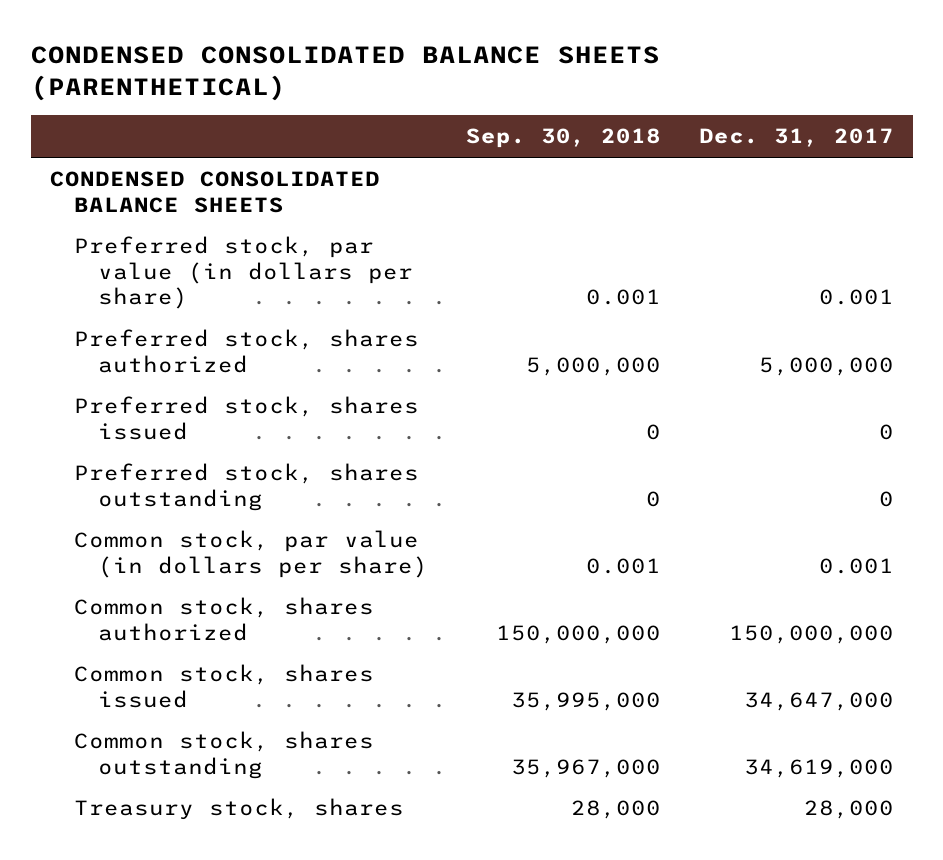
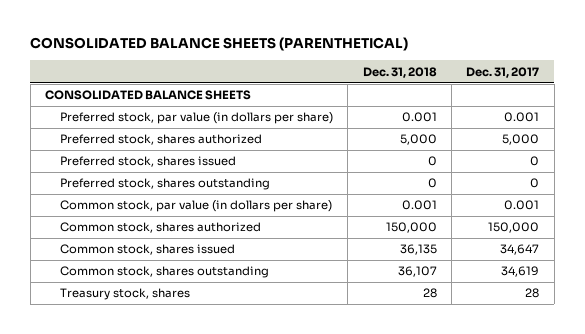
[30,45,660,101] CONDENSED CONSOLIDATED BALANCE SHEETS (PARENTHETICAL) -> [30,37,409,52] CONSOLIDATED BALANCE SHEETS (PARENTHETICAL)
[465,128,661,149] Sep. 30, 2018 -> none
none -> [362,66,437,78] Dec. 31, 2018
[49,171,380,213] CONDENSED CONSOLIDATED BALANCE SHEETS -> [45,90,252,101] CONSOLIDATED BALANCE SHEETS
[758,356,894,376] 5,000,000 -> [502,134,540,146] 5,000
[728,624,894,644] 150,000,000 -> [488,222,540,234] 150,000
[743,691,894,711] 34,647,000 -> [500,244,540,256] 34,647
[743,758,894,778] 34,619,000 -> [501,266,540,278] 34,619
[803,800,894,820] 28,000 -> [525,288,540,299] 28

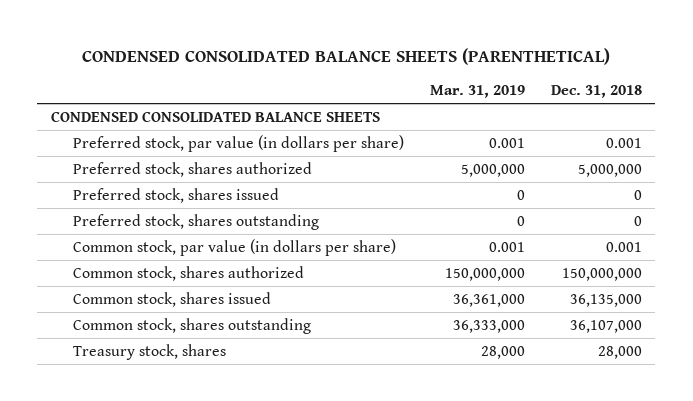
[30,37,409,52] CONSOLIDATED BALANCE SHEETS (PARENTHETICAL) -> [82,47,611,65] CONDENSED CONSOLIDATED BALANCE SHEETS (PARENTHETICAL)
[466,66,540,78] Dec. 31, 2017 -> none
none -> [429,84,525,98] Mar. 31, 2019
[45,90,252,101] CONSOLIDATED BALANCE SHEETS -> [50,110,380,122] CONDENSED CONSOLIDATED BALANCE SHEETS
[399,134,437,146] 5,000 -> [578,163,643,177] 5,000,000
[385,222,437,234] 150,000 -> [562,267,643,281] 150,000,000
[399,244,437,256] 36,135 -> [570,293,643,307] 36,135,000
[397,266,437,278] 36,107 -> [570,319,643,333] 36,107,000
[422,288,437,299] 28 -> [598,345,643,359] 28,000

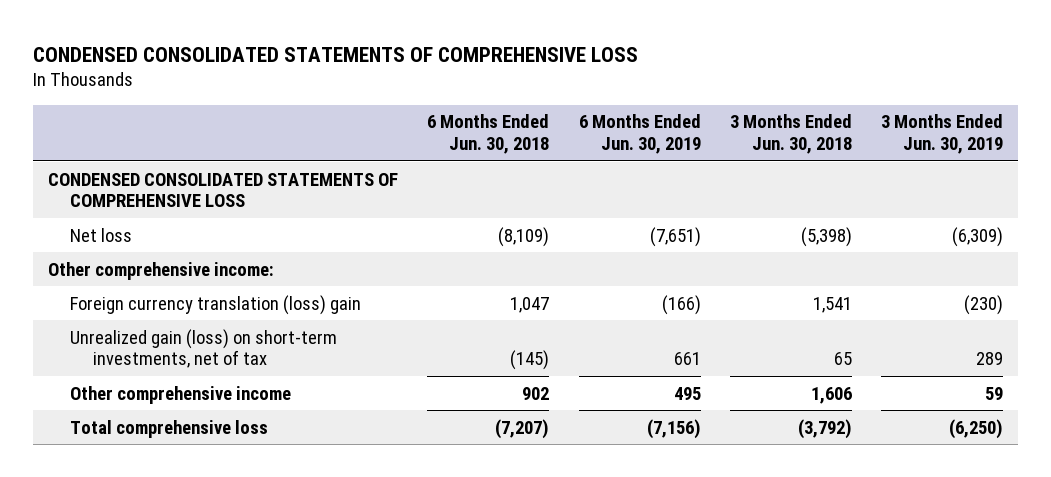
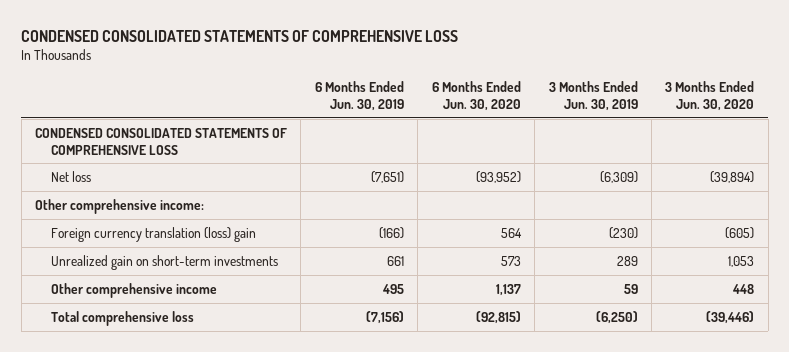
[427,114,550,155] 6 Months Ended Jun. 30, 2018 -> none
[729,114,852,155] 3 Months Ended Jun. 30, 2018 -> none
none -> [431,81,521,112] 6 Months Ended Jun. 30, 2020
none -> [665,81,755,112] 3 Months Ended Jun. 30, 2020
[70,328,338,369] Unrealized gain (loss) on short-term investments, net of tax -> [50,254,278,270] Unrealized gain on short-term investments

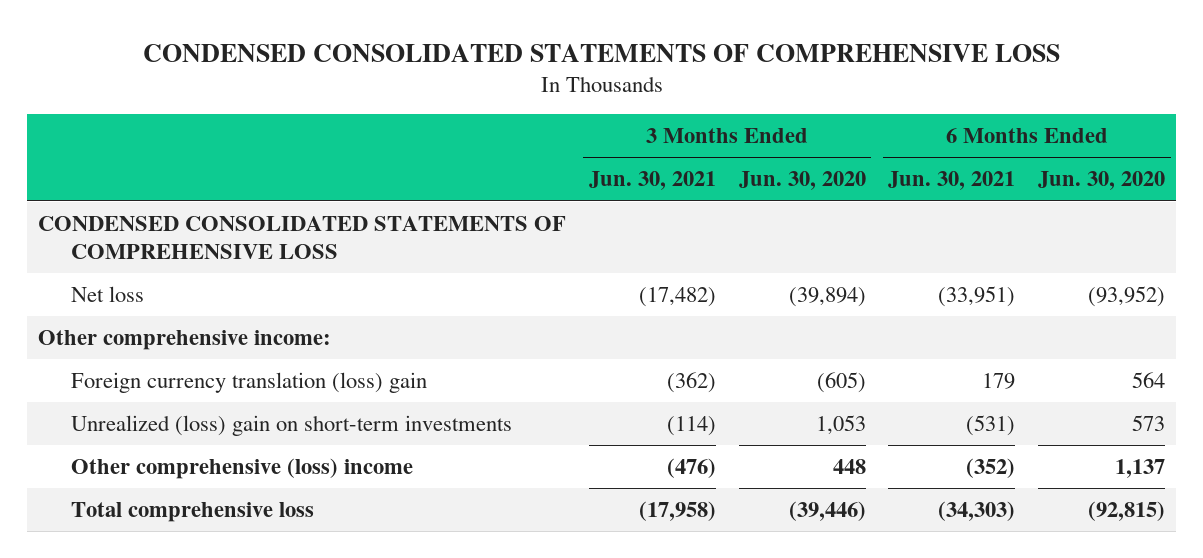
[314,81,404,112] 6 Months Ended Jun. 30, 2019 -> none
[548,81,638,112] 3 Months Ended Jun. 30, 2019 -> none
none -> [588,171,716,191] Jun. 30, 2021
none -> [888,171,1016,191] Jun. 30, 2021
[50,254,278,270] Unrealized gain on short-term investments -> [71,414,513,436] Unrealized (loss) gain on short-term investments
[50,282,217,298] Other comprehensive income -> [71,457,414,479] Other comprehensive (loss) income

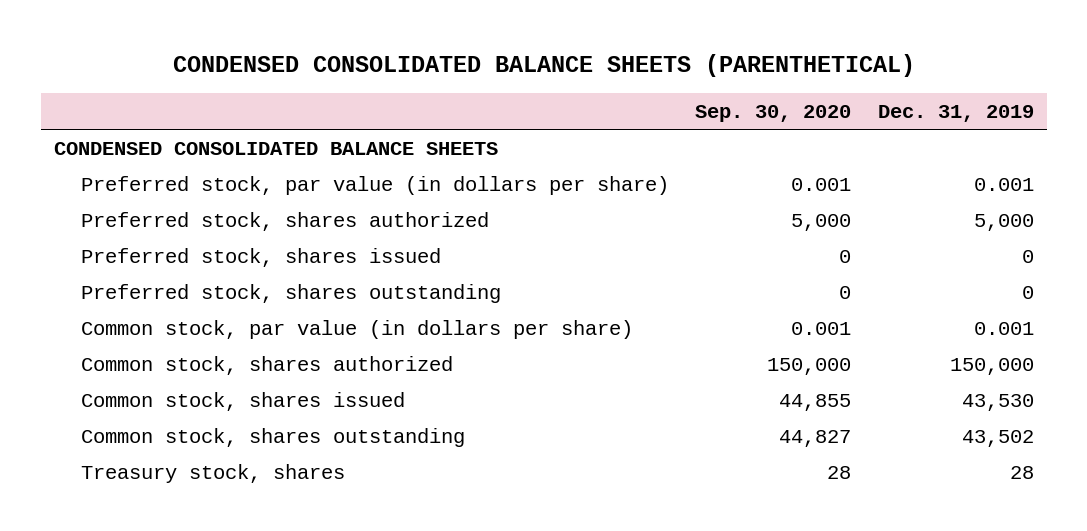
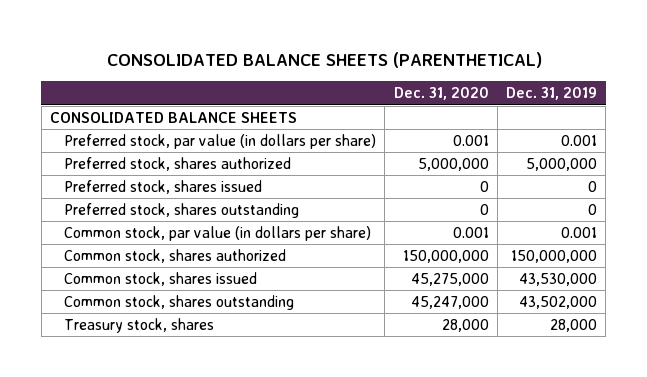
[172,54,915,78] CONDENSED CONSOLIDATED BALANCE SHEETS (PARENTHETICAL) -> [106,51,542,68] CONSOLIDATED BALANCE SHEETS (PARENTHETICAL)
[695,104,852,122] Sep. 30, 2020 -> none
none -> [393,87,489,101] Dec. 31, 2020
[53,141,498,155] CONDENSED CONSOLIDATED BALANCE SHEETS -> [50,111,298,123] CONSOLIDATED BALANCE SHEETS
[973,213,1034,231] 5,000 -> [526,157,598,171] 5,000,000
[949,357,1034,375] 150,000 -> [511,249,598,263] 150,000,000
[961,393,1034,411] 43,530 -> [519,272,598,286] 43,530,000
[961,429,1034,447] 43,502 -> [519,295,598,309] 43,502,000
[1009,465,1034,479] 28 -> [550,318,598,332] 28,000

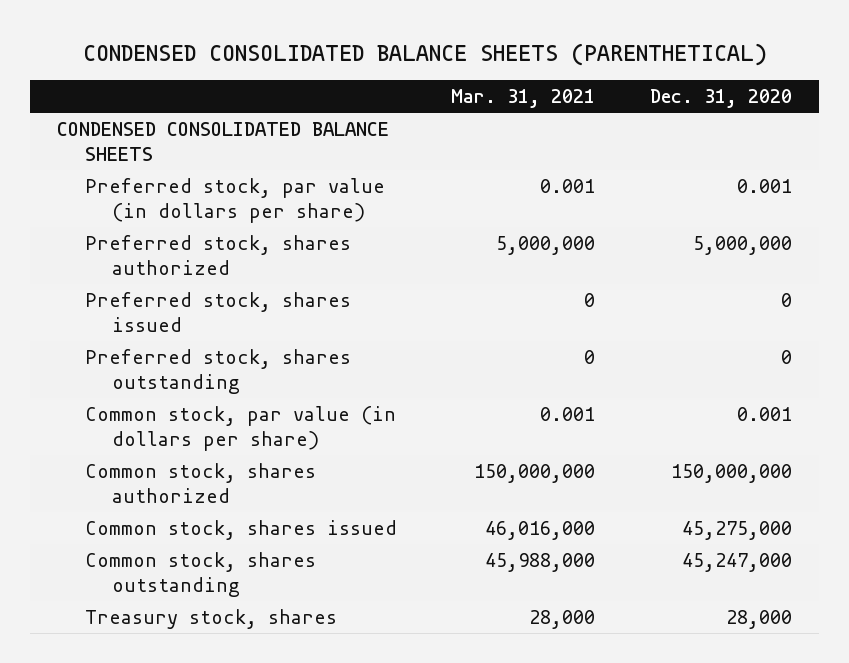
[106,51,542,68] CONSOLIDATED BALANCE SHEETS (PARENTHETICAL) -> [82,42,767,66] CONDENSED CONSOLIDATED BALANCE SHEETS (PARENTHETICAL)
[506,87,598,101] Dec. 31, 2019 -> none
none -> [451,89,596,109] Mar. 31, 2021
[50,111,298,123] CONSOLIDATED BALANCE SHEETS -> [57,121,390,162] CONDENSED CONSOLIDATED BALANCE SHEETS

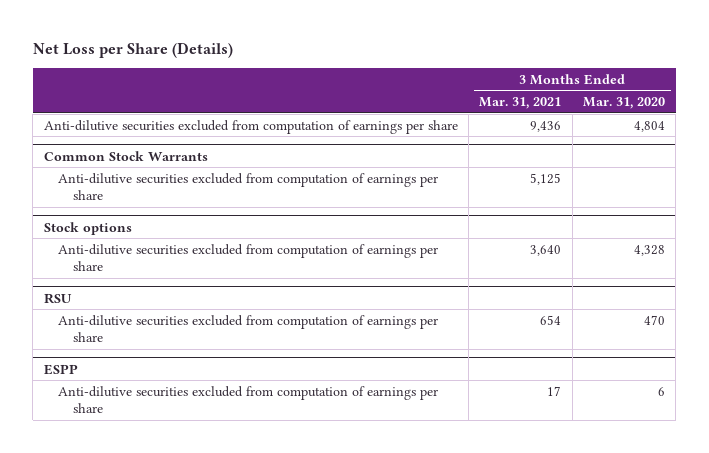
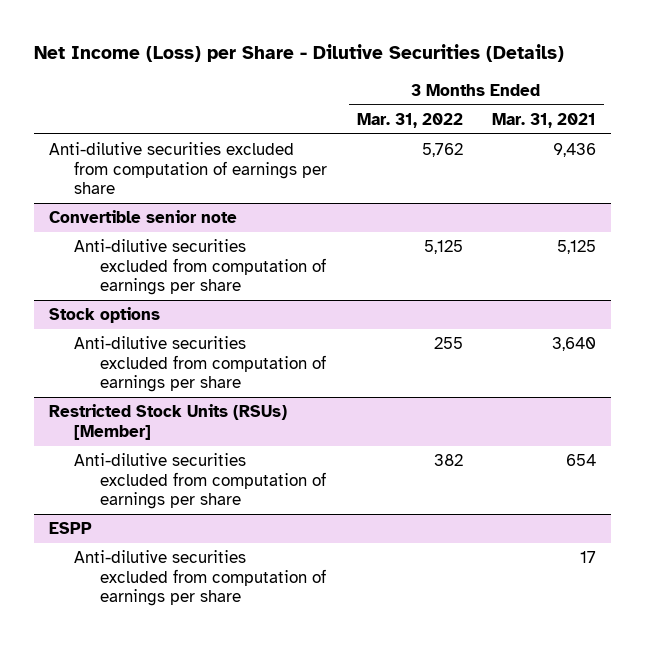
[32,42,233,59] Net Loss per Share (Details) -> [33,44,564,63] Net Income (Loss) per Share - Dilutive Securities (Details)
[583,96,666,109] Mar. 31, 2020 -> none
none -> [356,112,463,128] Mar. 31, 2022
[43,150,208,161] Common Stock Warrants -> none
none -> [48,210,237,224] Convertible senior note
[43,292,72,304] RSU -> [48,404,287,440] Restricted Stock Units (RSUs) [Member]

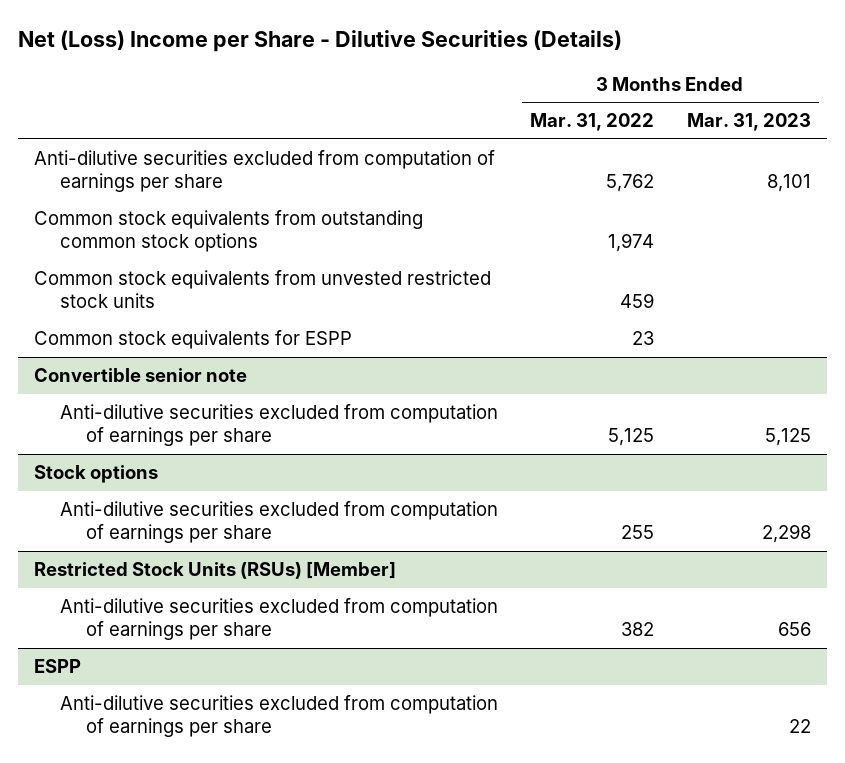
[33,44,564,63] Net Income (Loss) per Share - Dilutive Securities (Details) -> [17,29,622,52] Net (Loss) Income per Share - Dilutive Securities (Details)
[492,112,597,128] Mar. 31, 2021 -> none
none -> [686,113,811,132] Mar. 31, 2023
none -> [33,210,423,253] Common stock equivalents from outstanding common stock options
none -> [33,270,491,309] Common stock equivalents from unvested restricted stock units
none -> [33,330,352,350] Common stock equivalents for ESPP

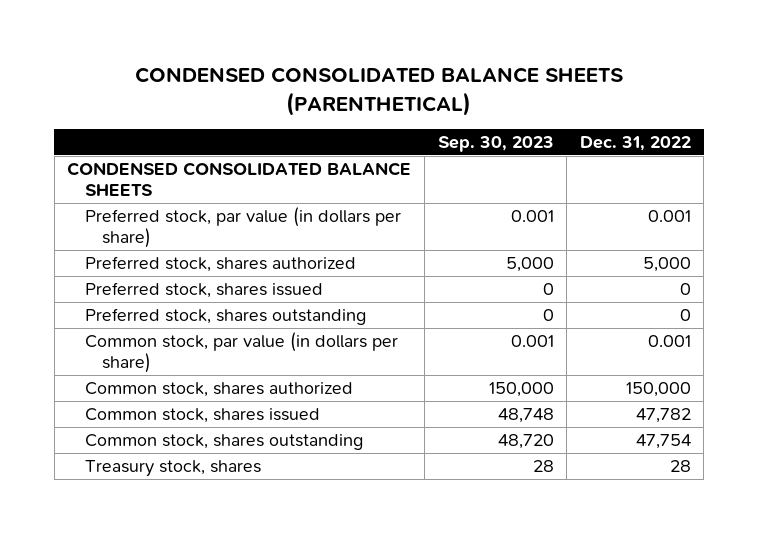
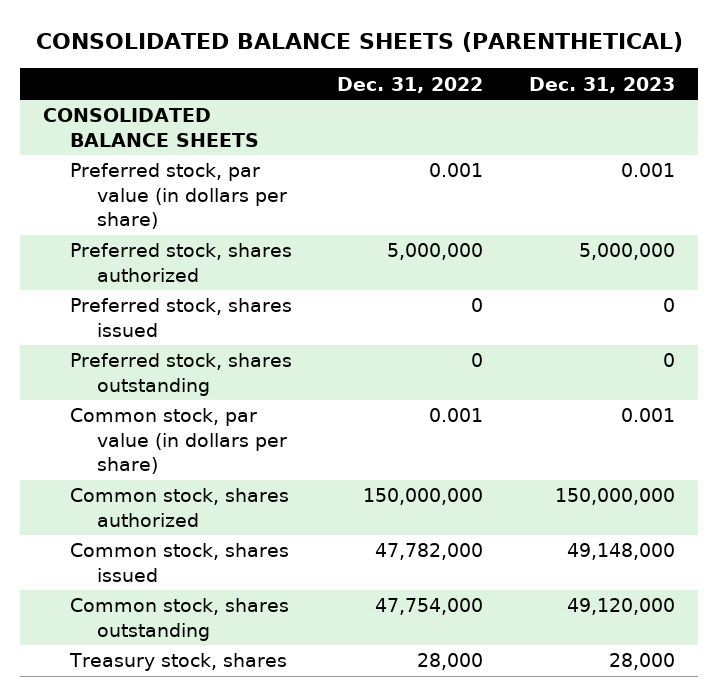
[135,67,624,116] CONDENSED CONSOLIDATED BALANCE SHEETS (PARENTHETICAL) -> [35,32,683,53] CONSOLIDATED BALANCE SHEETS (PARENTHETICAL)
[437,135,554,152] Sep. 30, 2023 -> none
none -> [528,76,675,93] Dec. 31, 2023
[67,162,412,197] CONDENSED CONSOLIDATED BALANCE SHEETS -> [42,108,259,147] CONSOLIDATED BALANCE SHEETS
[642,257,691,273] 5,000 -> [387,243,484,261] 5,000,000
[625,382,691,398] 150,000 -> [363,488,484,506] 150,000,000
[635,408,691,424] 47,782 -> [375,543,484,561] 47,782,000
[635,434,691,450] 47,754 -> [375,598,484,616] 47,754,000
[669,460,691,473] 28 -> [417,653,484,671] 28,000

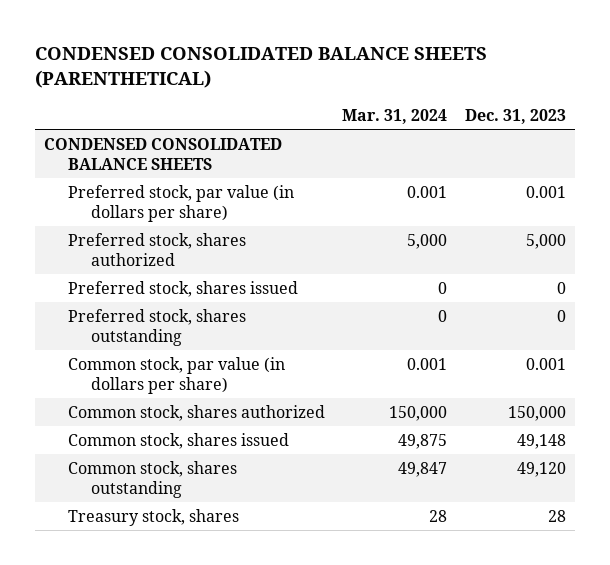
[35,32,683,53] CONSOLIDATED BALANCE SHEETS (PARENTHETICAL) -> [35,47,488,88] CONDENSED CONSOLIDATED BALANCE SHEETS (PARENTHETICAL)
[337,76,484,93] Dec. 31, 2022 -> none
none -> [342,108,448,124] Mar. 31, 2024
[42,108,259,147] CONSOLIDATED BALANCE SHEETS -> [44,137,283,170] CONDENSED CONSOLIDATED BALANCE SHEETS
[578,243,675,261] 5,000,000 -> [526,233,567,249] 5,000
[554,488,675,506] 150,000,000 -> [508,405,567,421] 150,000
[566,543,675,561] 49,148,000 -> [517,433,567,449] 49,148
[566,598,675,616] 49,120,000 -> [517,461,567,477] 49,120
[608,653,675,671] 28,000 -> [548,509,567,522] 28

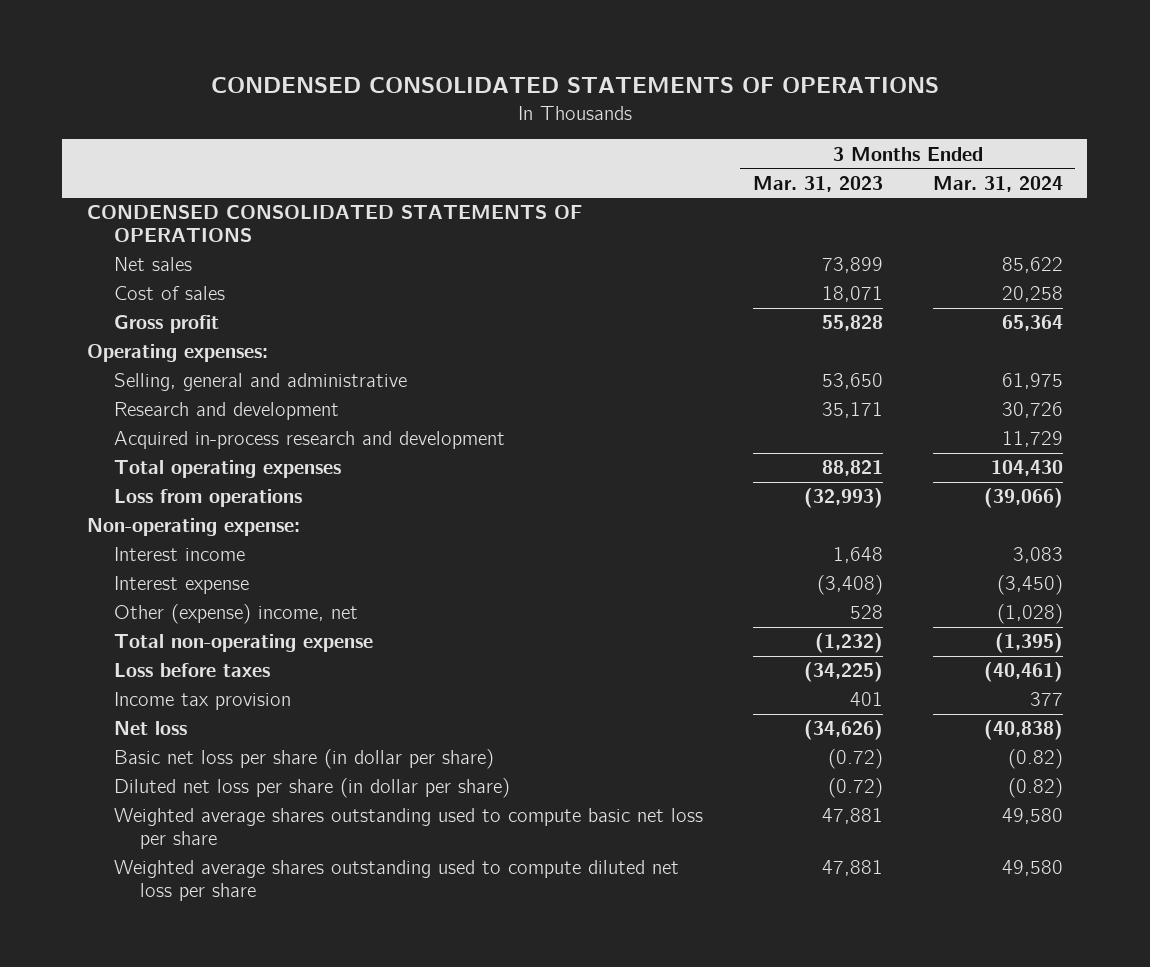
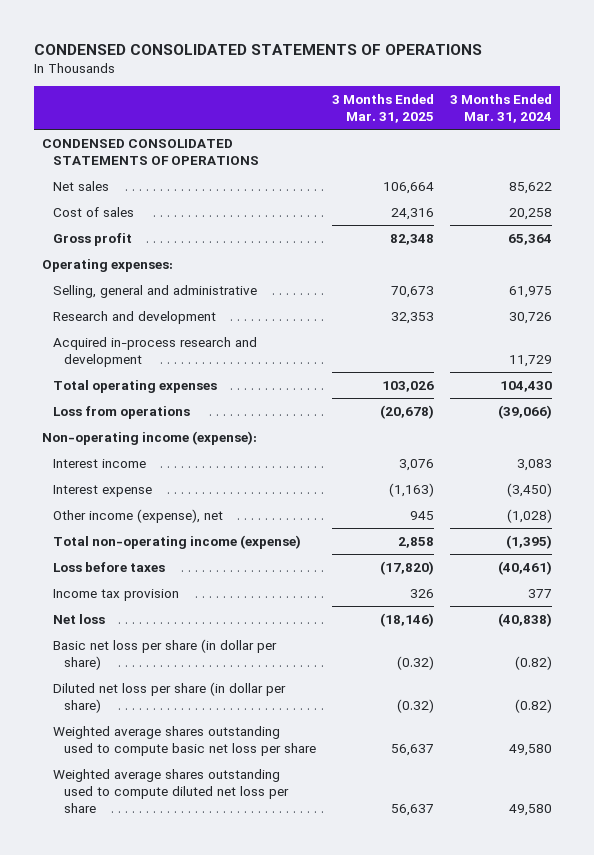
[752,175,883,192] Mar. 31, 2023 -> none
none -> [331,93,434,124] 3 Months Ended Mar. 31, 2025
[87,518,301,537] Non-operating expense: -> [42,430,258,445] Non-operating income (expense):
[113,604,358,625] Other (expense) income, net -> [52,508,223,523] Other income (expense), net
[113,634,373,653] Total non-operating expense -> [52,534,301,549] Total non-operating income (expense)

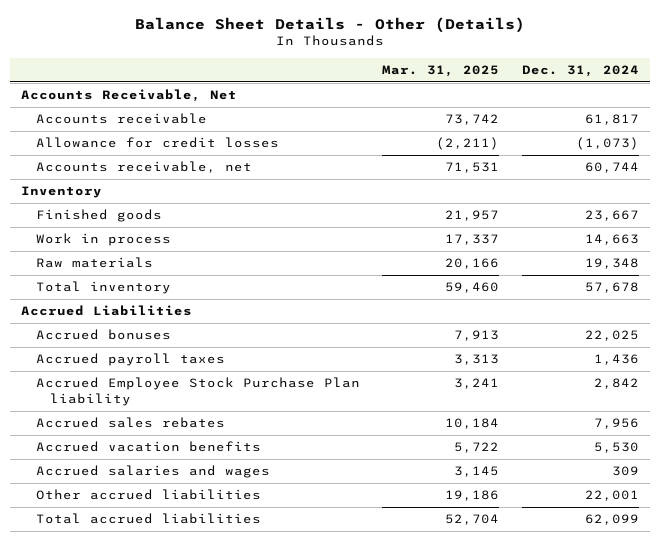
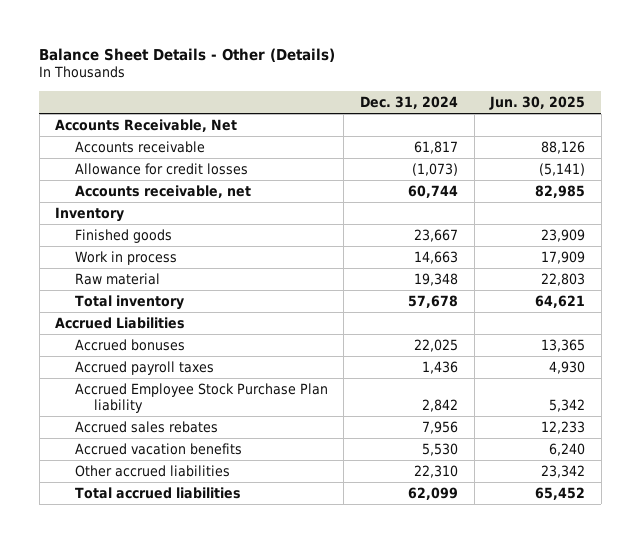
[382,64,500,77] Mar. 31, 2025 -> none
none -> [489,95,586,110] Jun. 30, 2025
[35,257,153,269] Raw materials -> [74,272,160,285] Raw material
[35,465,270,479] Accrued salaries and wages -> none
[584,490,639,502] 22,001 -> [413,464,458,478] 22,310

